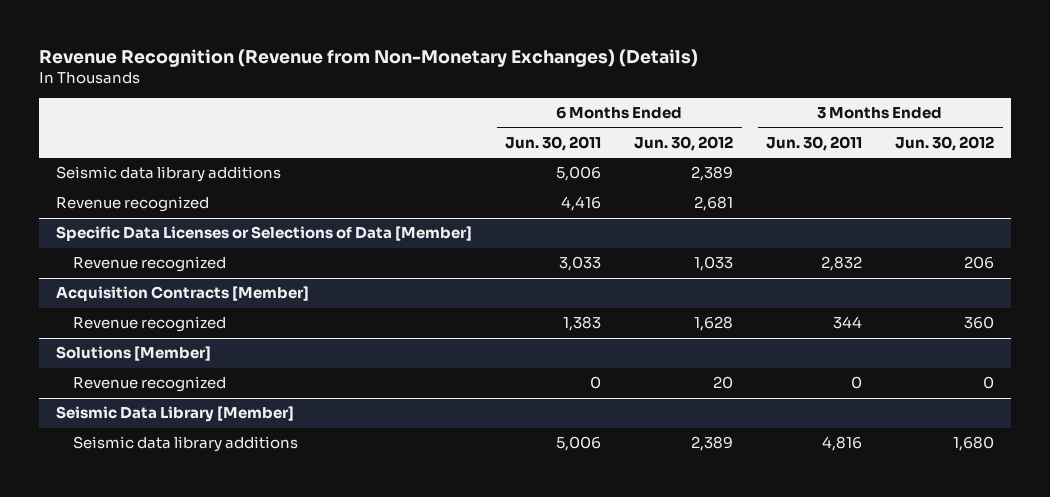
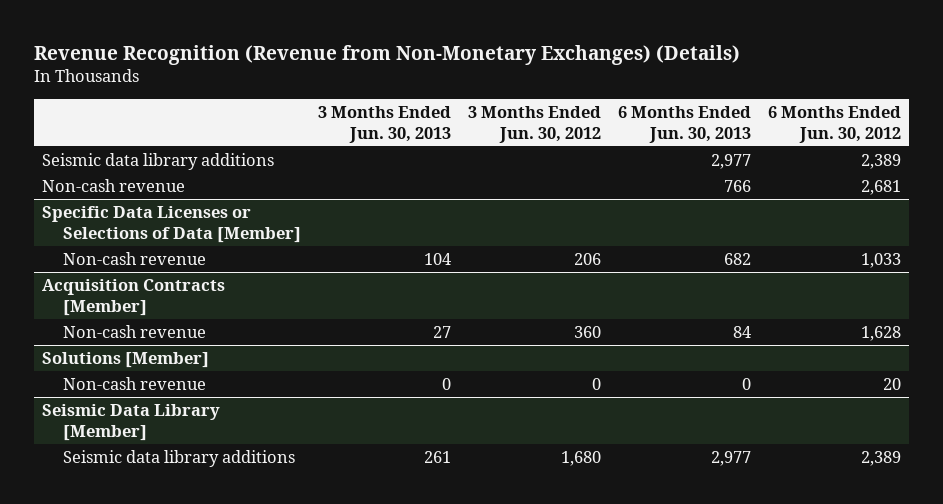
[505,136,602,152] Jun. 30, 2011 -> none
[766,136,863,152] Jun. 30, 2011 -> none
none -> [318,105,452,143] 3 Months Ended Jun. 30, 2013
none -> [618,105,752,143] 6 Months Ended Jun. 30, 2013
[56,196,210,213] Revenue recognized -> [42,179,186,193] Non-cash revenue
[73,256,227,273] Revenue recognized -> [63,252,207,266] Non-cash revenue
[73,316,227,333] Revenue recognized -> [63,325,207,339] Non-cash revenue
[73,376,227,393] Revenue recognized -> [63,377,207,391] Non-cash revenue

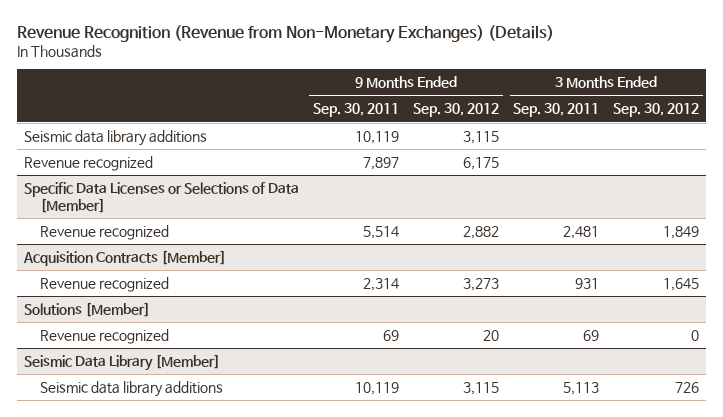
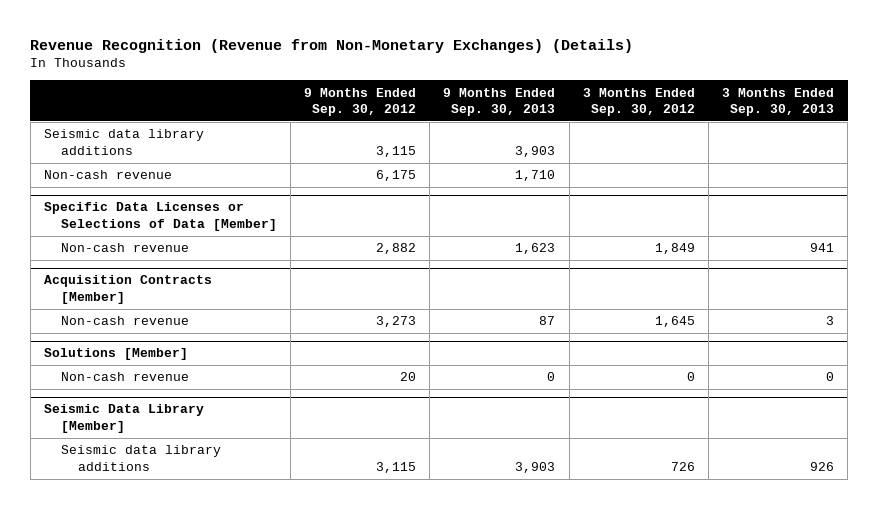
[312,103,399,118] Sep. 30, 2011 -> none
[513,103,600,118] Sep. 30, 2011 -> none
none -> [443,87,556,117] 9 Months Ended Sep. 30, 2013
none -> [721,87,834,117] 3 Months Ended Sep. 30, 2013
[23,155,153,171] Revenue recognized -> [43,170,172,180] Non-cash revenue
[39,224,169,240] Revenue recognized -> [60,243,189,253] Non-cash revenue
[39,276,169,292] Revenue recognized -> [60,316,189,326] Non-cash revenue
[39,328,169,344] Revenue recognized -> none
none -> [60,372,189,382] Non-cash revenue

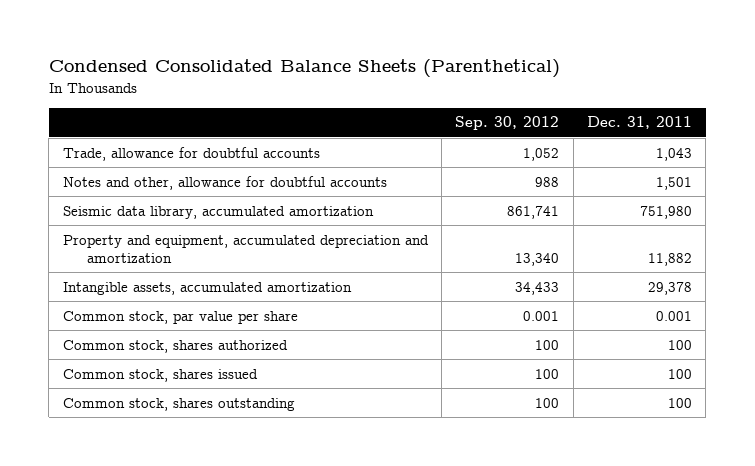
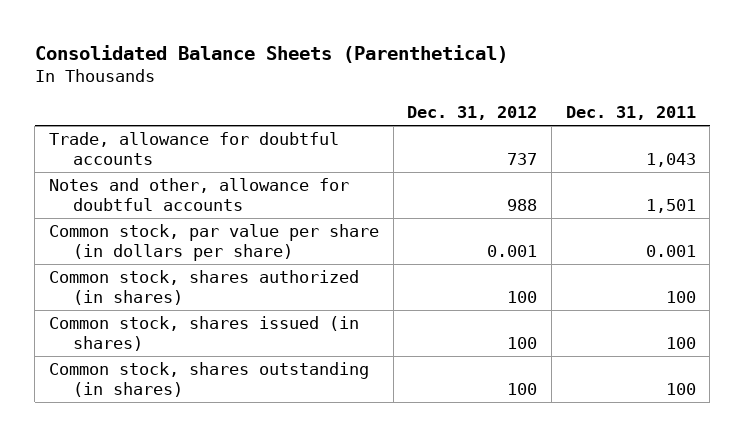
[48,59,560,79] Condensed Consolidated Balance Sheets (Parenthetical) -> [34,45,508,64] Consolidated Balance Sheets (Parenthetical)
[455,116,560,131] Sep. 30, 2012 -> none
none -> [407,105,538,120] Dec. 31, 2012
[62,205,374,219] Seismic data library, accumulated amortization -> none
[62,234,429,263] Property and equipment, accumulated depreciation and amortization -> none
[62,281,352,295] Intangible assets, accumulated amortization -> none
[62,310,298,324] Common stock, par value per share -> [48,224,379,261] Common stock, par value per share (in dollars per share)
[62,339,288,353] Common stock, shares authorized -> [48,270,359,305] Common stock, shares authorized (in shares)
[62,368,258,382] Common stock, shares issued -> [48,316,359,351] Common stock, shares issued (in shares)
[62,397,295,411] Common stock, shares outstanding -> [48,362,369,397] Common stock, shares outstanding (in shares)

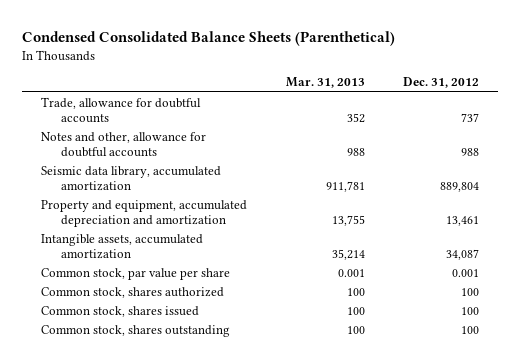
[34,45,508,64] Consolidated Balance Sheets (Parenthetical) -> [21,31,395,47] Condensed Consolidated Balance Sheets (Parenthetical)
[565,105,696,120] Dec. 31, 2011 -> none
none -> [285,77,365,89] Mar. 31, 2013
none -> [41,165,222,192] Seismic data library, accumulated amortization
none -> [41,199,248,228] Property and equipment, accumulated depreciation and amortization
none -> [41,233,204,260] Intangible assets, accumulated amortization
[48,224,379,261] Common stock, par value per share (in dollars per share) -> [41,267,231,280] Common stock, par value per share
[48,270,359,305] Common stock, shares authorized (in shares) -> [41,286,225,298] Common stock, shares authorized
[48,316,359,351] Common stock, shares issued (in shares) -> [41,305,200,317] Common stock, shares issued
[48,362,369,397] Common stock, shares outstanding (in shares) -> [41,324,231,337] Common stock, shares outstanding

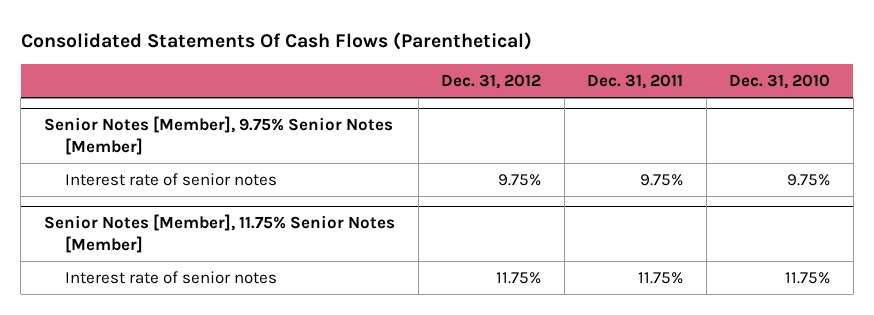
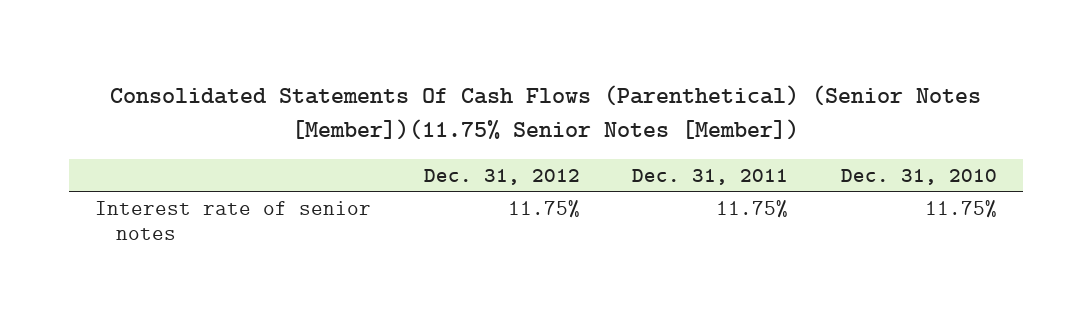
[20,32,532,51] Consolidated Statements Of Cash Flows (Parenthetical) -> [110,85,982,140] Consolidated Statements Of Cash Flows (Parenthetical) (Senior Notes [Member])(11.75% Senior Notes [Member])
[44,116,394,155] Senior Notes [Member], 9.75% Senior Notes [Member] -> none
[65,172,278,186] Interest rate of senior notes -> none
[44,214,396,253] Senior Notes [Member], 11.75% Senior Notes [Member] -> none

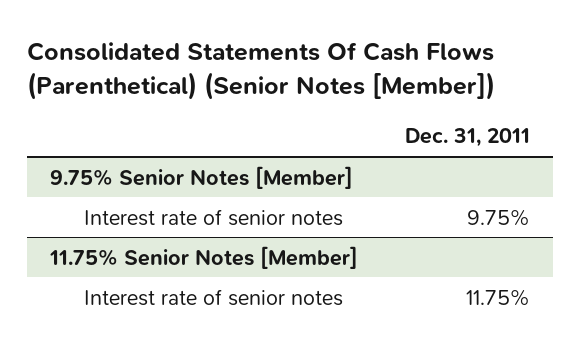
[110,85,982,140] Consolidated Statements Of Cash Flows (Parenthetical) (Senior Notes [Member])(11.75% Senior Notes [Member]) -> [26,42,495,101] Consolidated Statements Of Cash Flows (Parenthetical) (Senior Notes [Member])
[423,168,580,185] Dec. 31, 2012 -> none
[840,168,997,185] Dec. 31, 2010 -> none
none -> [50,165,354,189] 9.75% Senior Notes [Member]
none -> [83,208,343,226] Interest rate of senior notes
none -> [49,245,359,269] 11.75% Senior Notes [Member]

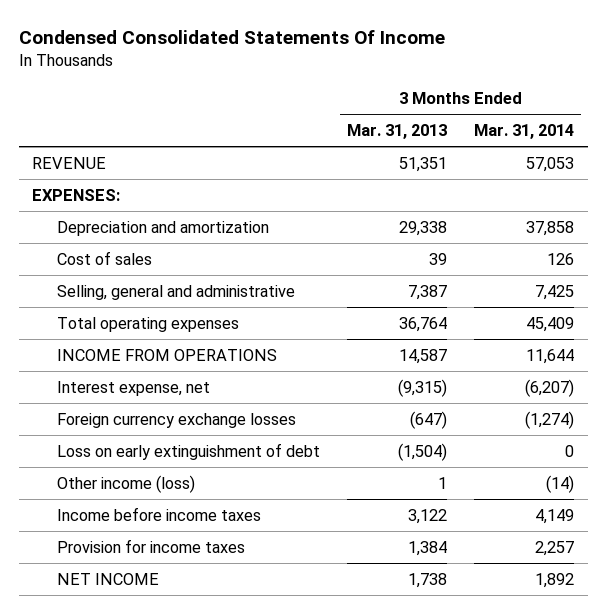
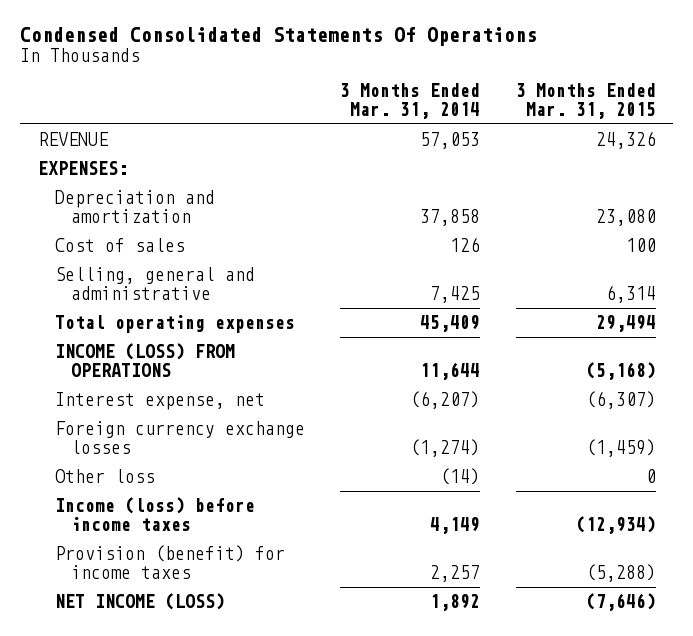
[18,30,445,45] Condensed Consolidated Statements Of Income -> [20,27,538,47] Condensed Consolidated Statements Of Operations
[347,124,448,140] Mar. 31, 2013 -> none
none -> [515,83,656,119] 3 Months Ended Mar. 31, 2015
[57,348,278,361] INCOME FROM OPERATIONS -> [54,343,235,377] INCOME (LOSS) FROM OPERATIONS
[57,442,321,460] Loss on early extinguishment of debt -> none
[57,474,196,493] Other income (loss) -> [54,469,155,484] Other loss
[57,506,262,521] Income before income taxes -> [54,497,255,531] Income (loss) before income taxes
[57,538,246,553] Provision for income taxes -> [54,545,285,579] Provision (benefit) for income taxes
[57,572,160,585] NET INCOME -> [54,593,225,611] NET INCOME (LOSS)

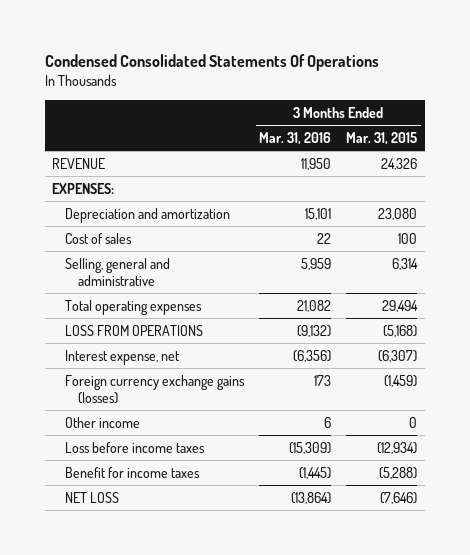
[340,83,481,119] 3 Months Ended Mar. 31, 2014 -> none
none -> [259,131,332,145] Mar. 31, 2016
[54,343,235,377] INCOME (LOSS) FROM OPERATIONS -> [65,324,204,336] LOSS FROM OPERATIONS
[54,421,305,454] Foreign currency exchange losses -> [65,374,246,404] Foreign currency exchange gains (losses)
[54,469,155,484] Other loss -> [65,416,141,428] Other income
[54,497,255,531] Income (loss) before income taxes -> [65,441,206,453] Loss before income taxes
[54,545,285,579] Provision (benefit) for income taxes -> [65,466,201,478] Benefit for income taxes
[54,593,225,611] NET INCOME (LOSS) -> [65,491,120,503] NET LOSS

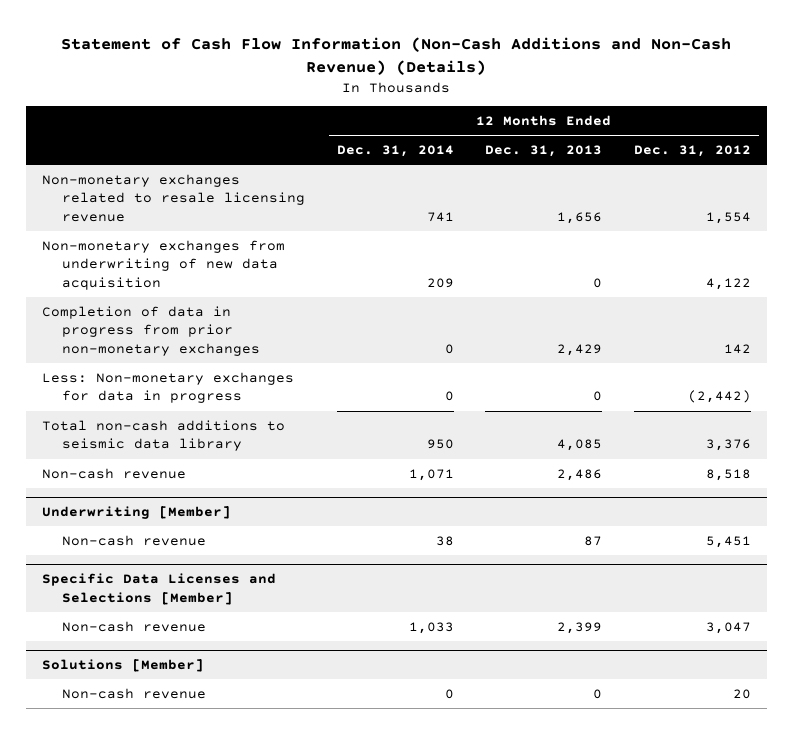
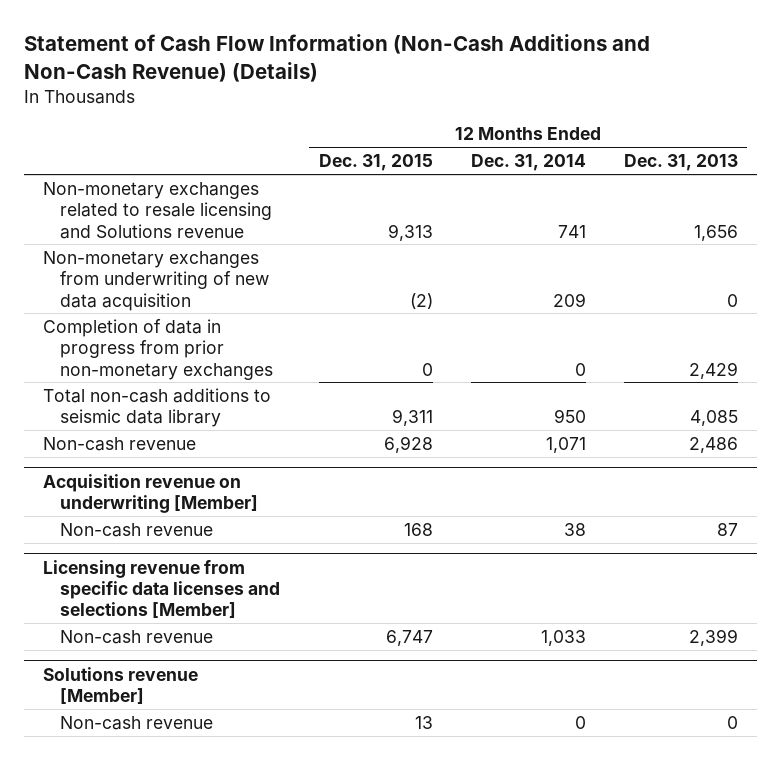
[633,144,751,157] Dec. 31, 2012 -> none
none -> [318,154,433,172] Dec. 31, 2015
[42,173,306,223] Non-monetary exchanges related to resale licensing revenue -> [42,181,273,239] Non-monetary exchanges related to resale licensing and Solutions revenue
[42,371,295,404] Less: Non-monetary exchanges for data in progress -> none
[42,506,232,520] Underwriting [Member] -> [42,473,259,513] Acquisition revenue on underwriting [Member]
[42,573,277,605] Specific Data Licenses and Selections [Member] -> [42,559,281,619] Licensing revenue from specific data licenses and selections [Member]
[42,659,205,673] Solutions [Member] -> [42,666,198,704] Solutions revenue [Member]

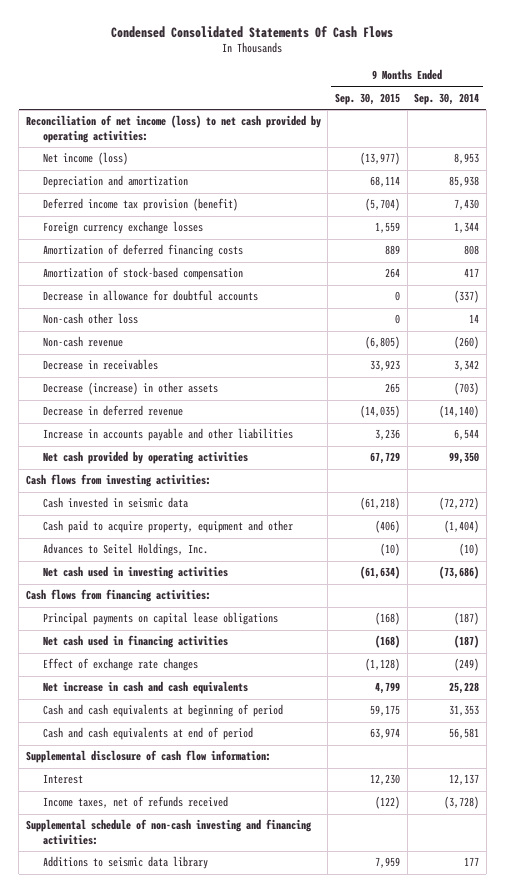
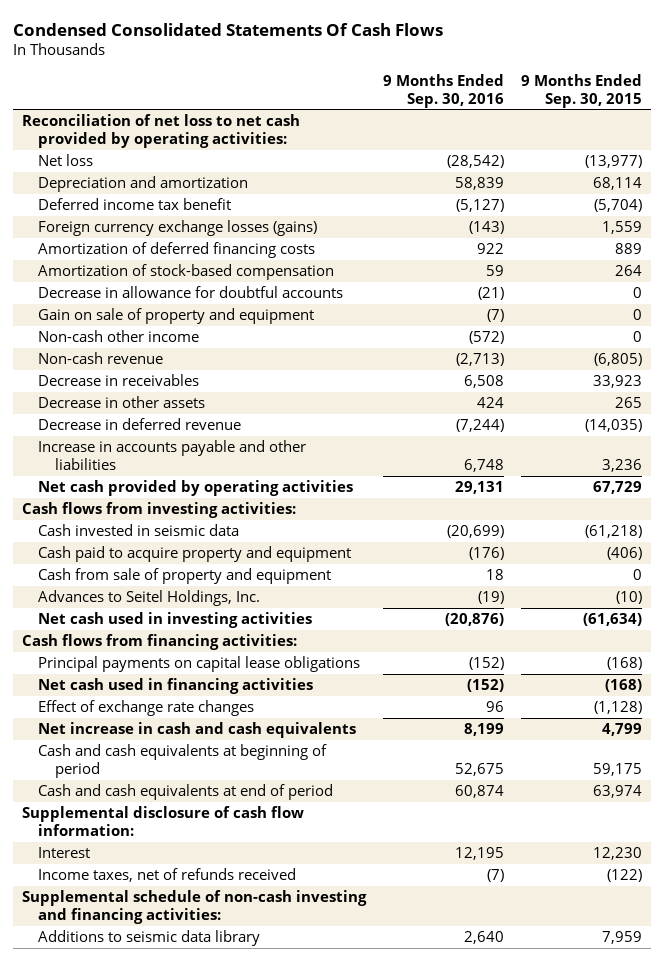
[414,92,480,105] Sep. 30, 2014 -> none
none -> [383,73,505,108] 9 Months Ended Sep. 30, 2016
[25,115,321,144] Reconciliation of net income (loss) to net cash provided by operating activities: -> [21,114,300,148] Reconciliation of net loss to net cash provided by operating activities:
[43,152,129,166] Net income (loss) -> [38,154,94,167] Net loss
[43,198,239,212] Deferred income tax provision (benefit) -> [38,198,232,211] Deferred income tax benefit
[43,221,204,235] Foreign currency exchange losses -> [38,220,318,237] Foreign currency exchange losses (gains)
none -> [38,308,315,325] Gain on sale of property and equipment
[43,313,139,325] Non-cash other loss -> [38,330,200,343] Non-cash other income
[43,382,219,396] Decrease (increase) in other assets -> [38,396,206,409] Decrease in other assets
[43,520,294,534] Cash paid to acquire property, equipment and other -> [38,546,352,563] Cash paid to acquire property and equipment
none -> [38,568,332,585] Cash from sale of property and equipment

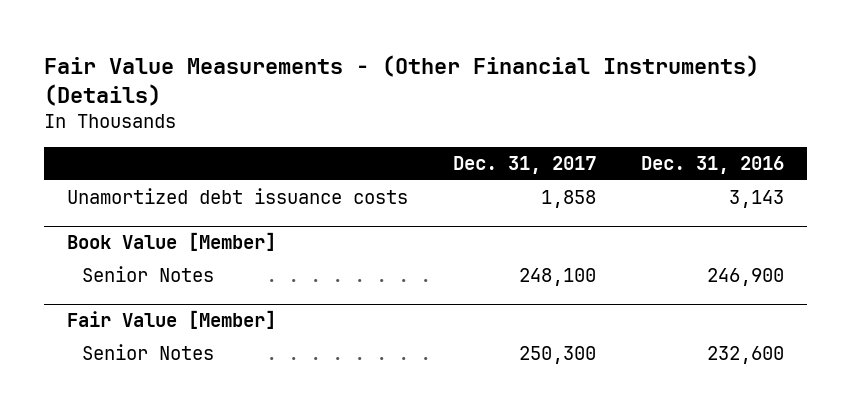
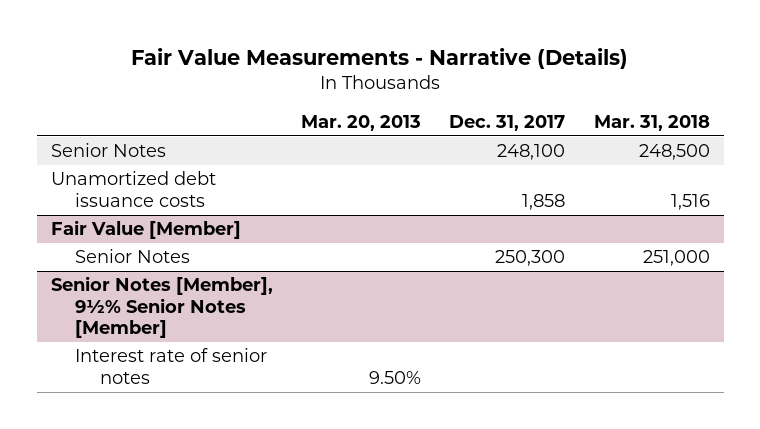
[44,54,760,106] Fair Value Measurements - (Other Financial Instruments) (Details) -> [131,47,629,69] Fair Value Measurements - Narrative (Details)
[641,156,785,175] Dec. 31, 2016 -> none
none -> [301,114,422,131] Mar. 20, 2013
none -> [593,114,710,131] Mar. 31, 2018
[67,232,277,252] Book Value [Member] -> none
[67,188,409,205] Unamortized debt issuance costs -> [50,171,216,207] Unamortized debt issuance costs
none -> [50,276,273,339] Senior Notes [Member], 9½% Senior Notes [Member]
none -> [75,348,268,384] Interest rate of senior notes

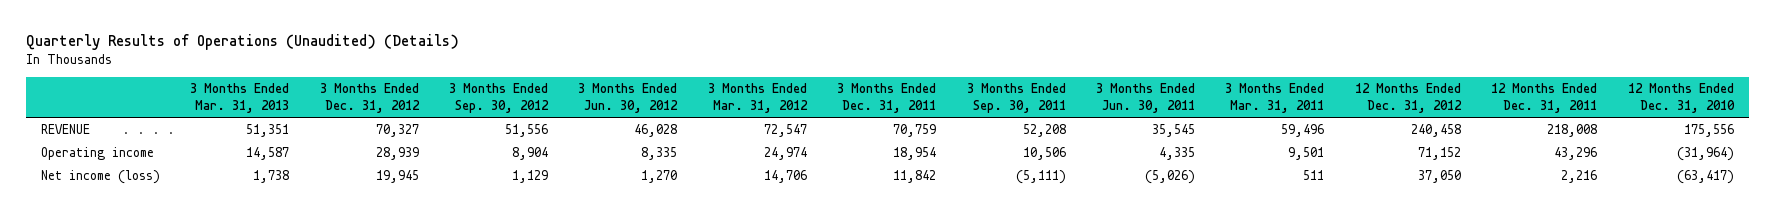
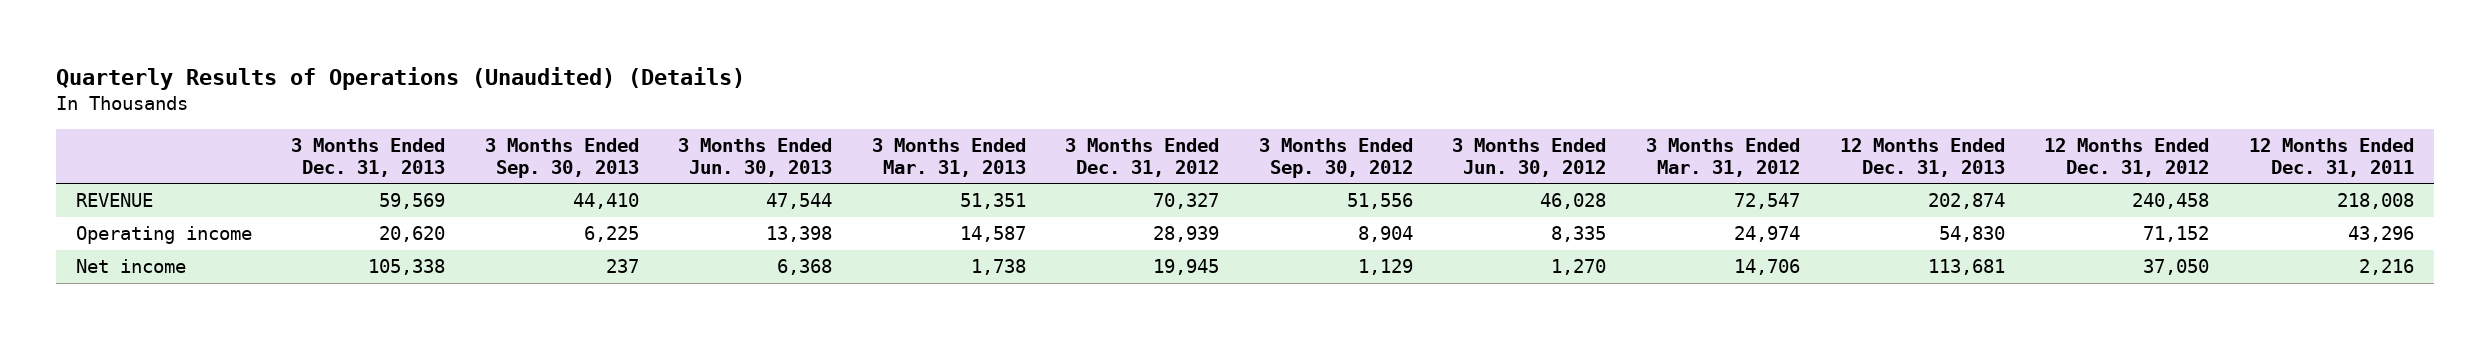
[837,82,937,113] 3 Months Ended Dec. 31, 2011 -> none
[966,82,1066,113] 3 Months Ended Sep. 30, 2011 -> none
[1095,82,1195,113] 3 Months Ended Jun. 30, 2011 -> none
[1225,82,1325,113] 3 Months Ended Mar. 31, 2011 -> none
[1627,82,1735,113] 12 Months Ended Dec. 31, 2010 -> none
none -> [291,137,446,177] 3 Months Ended Dec. 31, 2013
none -> [484,137,639,178] 3 Months Ended Sep. 30, 2013
none -> [678,137,833,177] 3 Months Ended Jun. 30, 2013
none -> [1839,137,2005,177] 12 Months Ended Dec. 31, 2013
[40,170,160,185] Net income (loss) -> [75,259,186,274] Net income

